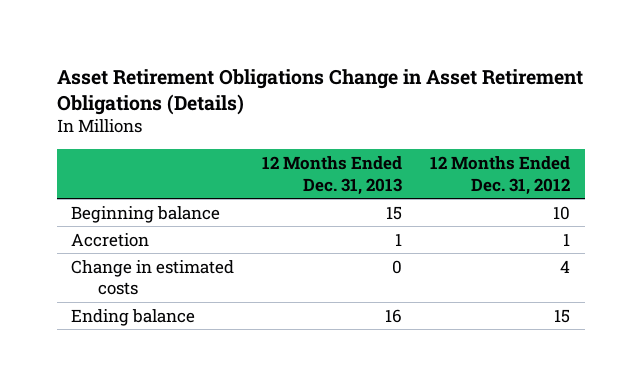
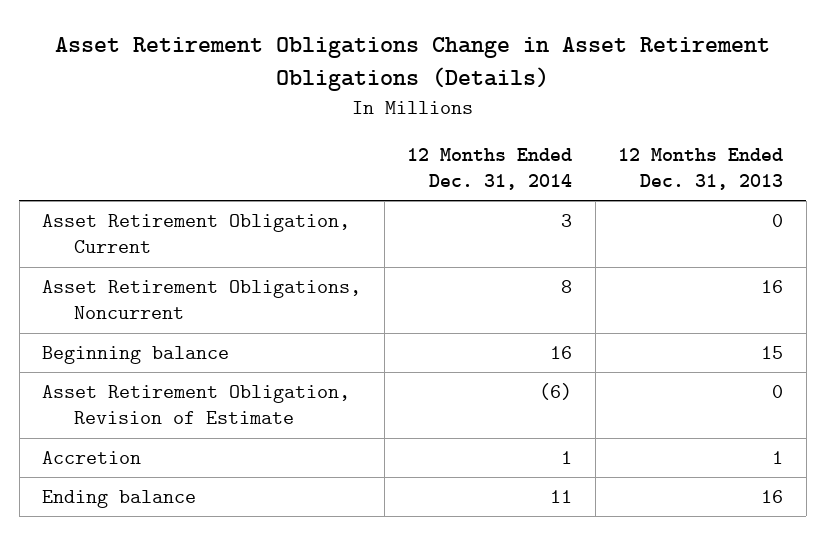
[430,156,571,195] 12 Months Ended Dec. 31, 2012 -> none
none -> [407,148,573,191] 12 Months Ended Dec. 31, 2014
none -> [42,214,351,254] Asset Retirement Obligation, Current
none -> [42,280,362,320] Asset Retirement Obligations, Noncurrent
none -> [42,385,351,425] Asset Retirement Obligation, Revision of Estimate
[71,259,235,296] Change in estimated costs -> none

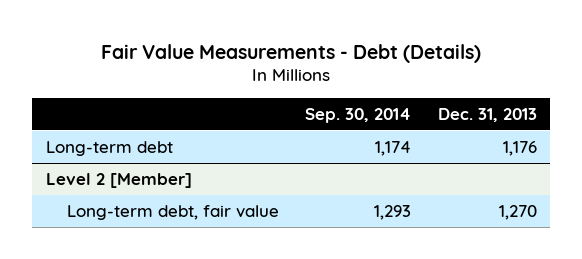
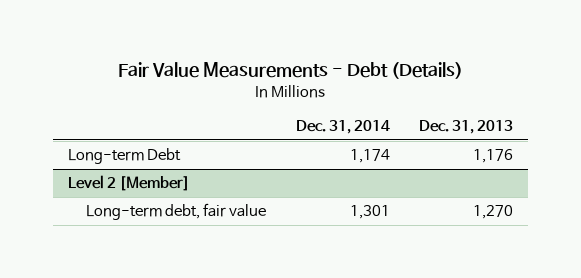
[305,107,412,123] Sep. 30, 2014 -> none
none -> [295,120,390,135] Dec. 31, 2014
[45,140,173,156] Long-term debt -> [67,148,181,165] Long-term Debt

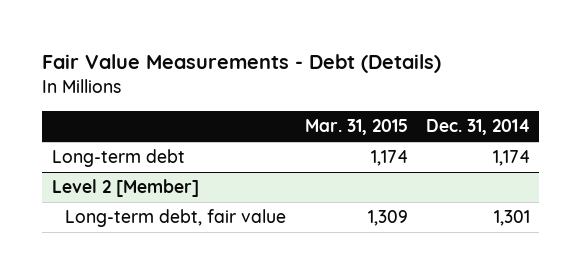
[419,120,514,135] Dec. 31, 2013 -> none
none -> [304,118,408,135] Mar. 31, 2015
[67,148,181,165] Long-term Debt -> [51,149,185,168] Long-term debt

